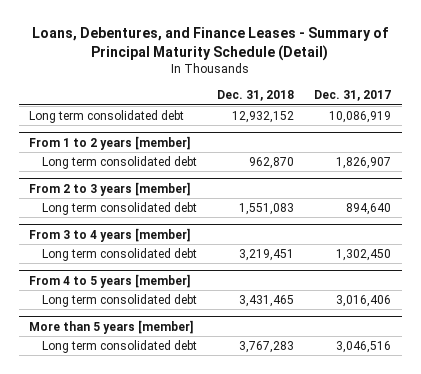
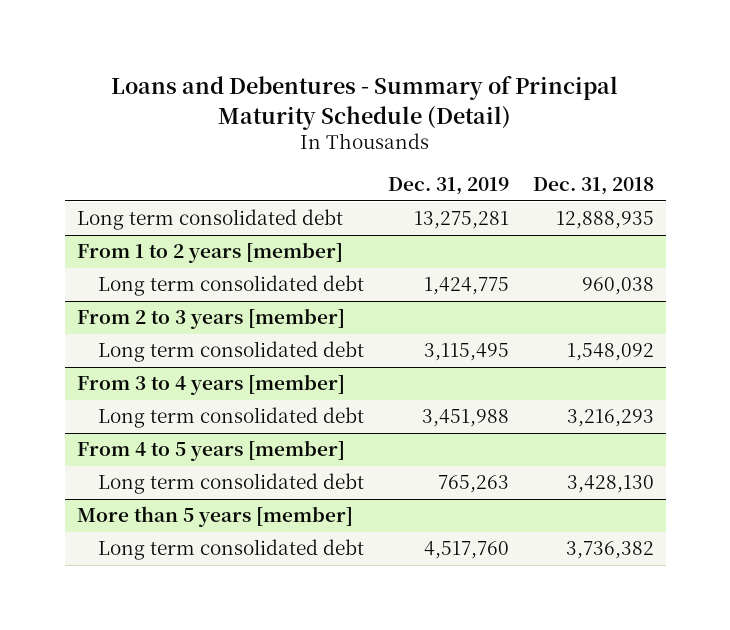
[32,26,389,61] Loans, Debentures, and Finance Leases - Summary of Principal Maturity Schedule (Detail) -> [111,76,619,130] Loans and Debentures - Summary of Principal Maturity Schedule (Detail)
[314,90,392,102] Dec. 31, 2017 -> none
none -> [387,177,509,196] Dec. 31, 2019
[231,110,294,123] 12,932,152 -> [555,211,654,230] 12,888,935
[248,156,294,169] 962,870 -> [581,277,654,296] 960,038
[238,202,294,215] 1,551,083 -> [566,343,654,362] 1,548,092
[238,248,294,261] 3,219,451 -> [566,409,654,428] 3,216,293
[238,294,294,307] 3,431,465 -> [566,475,654,494] 3,428,130
[238,340,294,353] 3,767,283 -> [565,541,654,560] 3,736,382

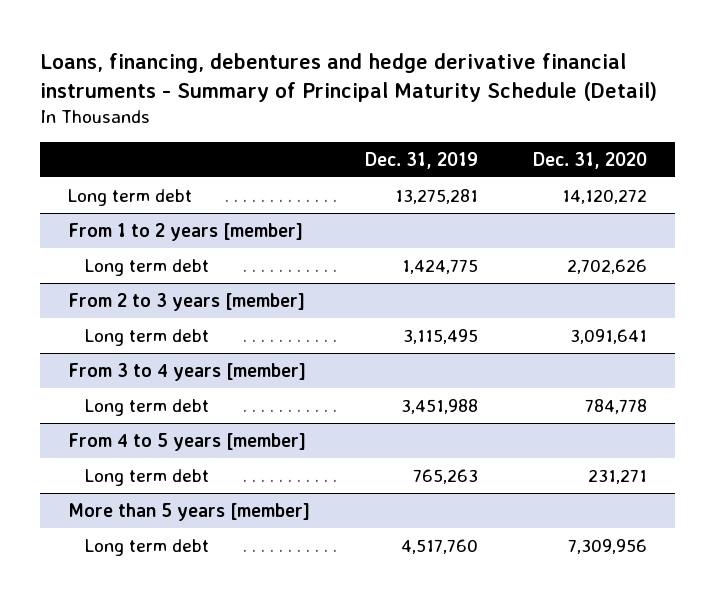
[111,76,619,130] Loans and Debentures - Summary of Principal Maturity Schedule (Detail) -> [39,52,657,103] Loans, financing, debentures and hedge derivative financial instruments - Summary of Principal Maturity Schedule (Detail)
[532,177,654,196] Dec. 31, 2018 -> none
none -> [533,151,648,169] Dec. 31, 2020
[76,209,343,231] Long term consolidated debt -> [67,188,192,206] Long term debt
[97,275,364,297] Long term consolidated debt -> [85,258,210,276] Long term debt
[97,341,364,363] Long term consolidated debt -> [85,328,210,346] Long term debt
[97,407,364,429] Long term consolidated debt -> [85,398,210,416] Long term debt
[97,473,364,495] Long term consolidated debt -> [85,468,210,486] Long term debt
[97,539,364,561] Long term consolidated debt -> [85,538,210,556] Long term debt

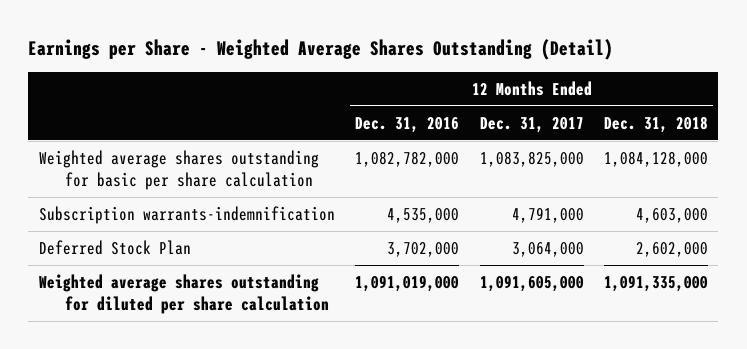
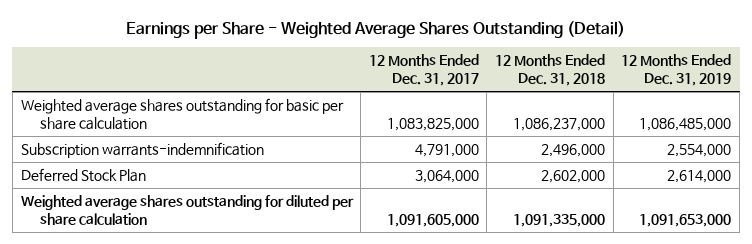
[355,116,460,133] Dec. 31, 2016 -> none
none -> [621,54,732,86] 12 Months Ended Dec. 31, 2019
[604,150,709,167] 1,084,128,000 -> [513,117,606,131] 1,086,237,000
[636,207,709,223] 4,603,000 -> [541,144,606,158] 2,496,000

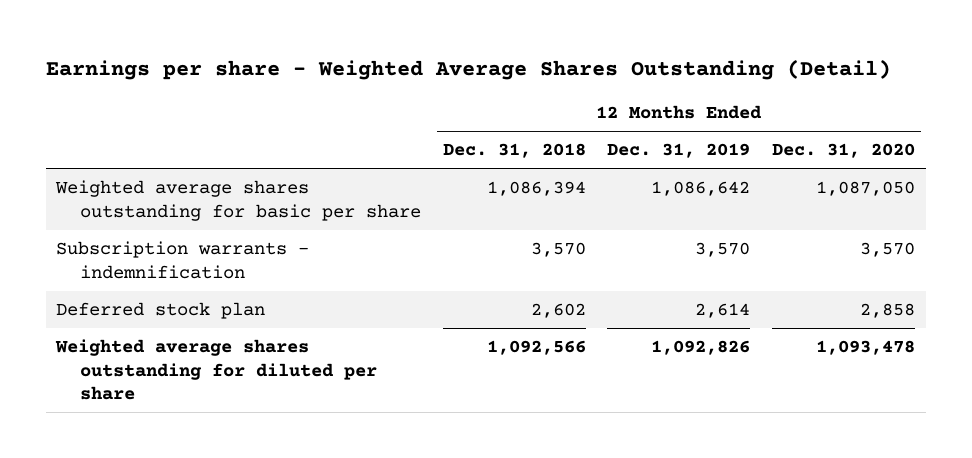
[125,20,625,39] Earnings per Share - Weighted Average Shares Outstanding (Detail) -> [45,59,891,81] Earnings per share - Weighted Average Shares Outstanding (Detail)
[368,54,479,86] 12 Months Ended Dec. 31, 2017 -> none
none -> [772,143,916,159] Dec. 31, 2020
[20,98,344,130] Weighted average shares outstanding for basic per share calculation -> [55,180,422,221] Weighted average shares outstanding for basic per share
[513,117,606,131] 1,086,237,000 -> [486,181,586,197] 1,086,394
[639,117,732,131] 1,086,485,000 -> [651,181,751,197] 1,086,642
[20,142,264,159] Subscription warrants-indemnification -> [56,241,310,279] Subscription warrants - indemnification
[541,144,606,158] 2,496,000 -> [530,242,586,258] 3,570
[667,144,732,158] 2,554,000 -> [695,242,751,258] 3,570
[20,168,146,183] Deferred Stock Plan -> [56,302,266,320] Deferred stock plan
[541,170,606,184] 2,602,000 -> [530,303,586,319] 2,602
[667,170,732,184] 2,614,000 -> [695,303,751,319] 2,614
[20,195,354,225] Weighted average shares outstanding for diluted per share calculation -> [55,339,378,401] Weighted average shares outstanding for diluted per share
[513,213,606,227] 1,091,335,000 -> [486,340,586,356] 1,092,566
[639,213,732,227] 1,091,653,000 -> [651,340,751,356] 1,092,826

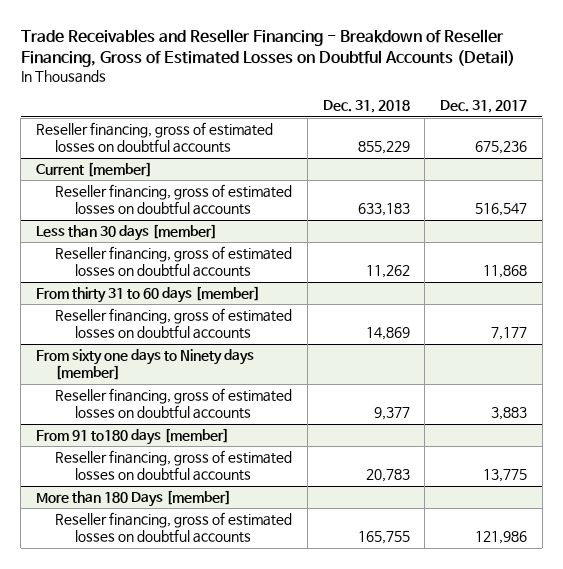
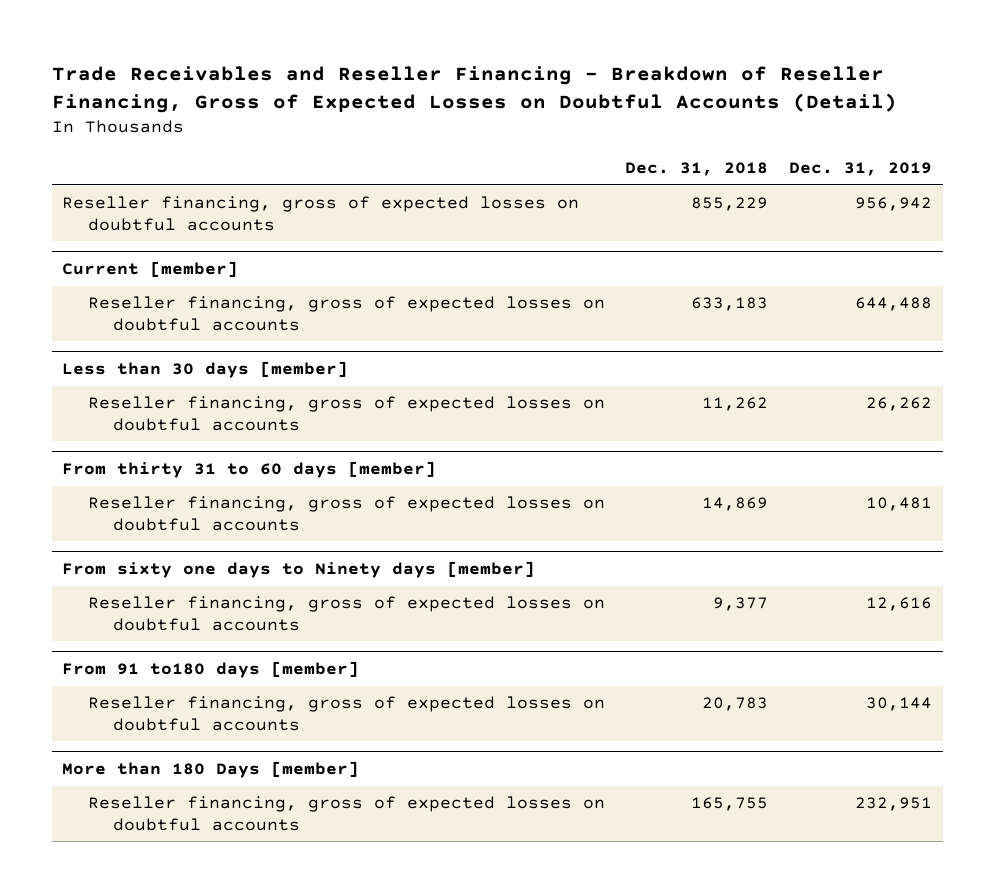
[20,28,515,67] Trade Receivables and Reseller Financing - Breakdown of Reseller Financing, Gross of Estimated Losses on Doubtful Accounts (Detail) -> [51,65,897,113] Trade Receivables and Reseller Financing - Breakdown of Reseller Financing, Gross of Expected Losses on Doubtful Accounts (Detail)
[439,100,527,114] Dec. 31, 2017 -> none
none -> [789,161,933,176] Dec. 31, 2019
[35,122,273,154] Reseller financing, gross of estimated losses on doubtful accounts -> [61,196,579,231] Reseller financing, gross of expected losses on doubtful accounts
[55,184,293,216] Reseller financing, gross of estimated losses on doubtful accounts -> [87,296,605,331] Reseller financing, gross of expected losses on doubtful accounts
[55,246,293,278] Reseller financing, gross of estimated losses on doubtful accounts -> [87,396,605,431] Reseller financing, gross of expected losses on doubtful accounts
[55,308,293,340] Reseller financing, gross of estimated losses on doubtful accounts -> [87,496,605,531] Reseller financing, gross of expected losses on doubtful accounts
[55,388,293,420] Reseller financing, gross of estimated losses on doubtful accounts -> [87,596,605,631] Reseller financing, gross of expected losses on doubtful accounts
[55,450,293,482] Reseller financing, gross of estimated losses on doubtful accounts -> [87,696,605,731] Reseller financing, gross of expected losses on doubtful accounts
[55,512,293,544] Reseller financing, gross of estimated losses on doubtful accounts -> [87,796,605,831] Reseller financing, gross of expected losses on doubtful accounts

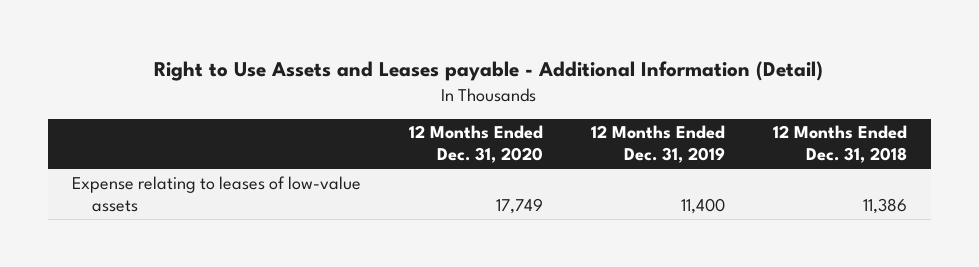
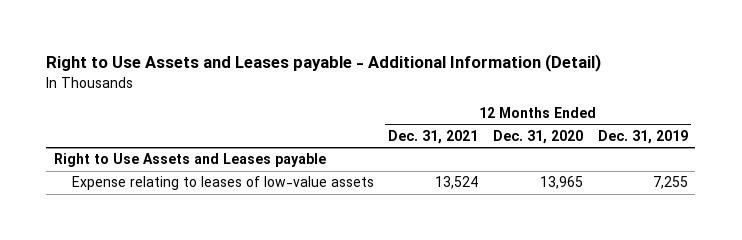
[772,125,907,164] 12 Months Ended Dec. 31, 2018 -> none
none -> [388,129,479,144] Dec. 31, 2021
none -> [53,153,326,168] Right to Use Assets and Leases payable
[495,197,543,214] 17,749 -> [540,176,584,190] 13,965
[680,197,725,214] 11,400 -> [652,176,688,190] 7,255

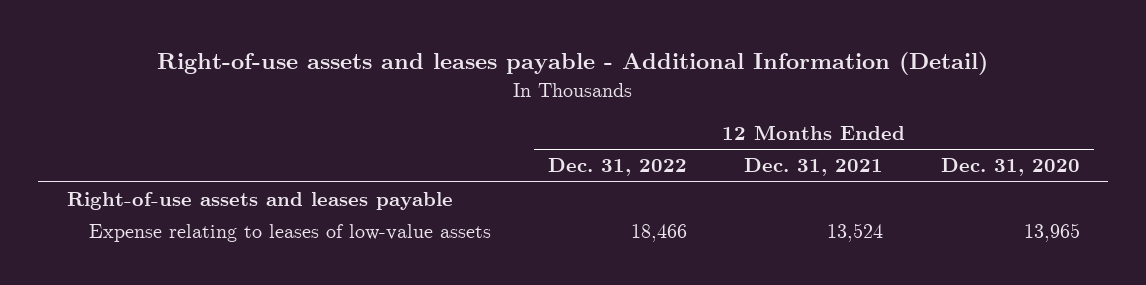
[46,54,602,73] Right to Use Assets and Leases payable - Additional Information (Detail) -> [157,52,989,76] Right-of-use assets and leases payable - Additional Information (Detail)
[597,129,688,144] Dec. 31, 2019 -> none
none -> [548,158,688,177] Dec. 31, 2022
[53,153,326,168] Right to Use Assets and Leases payable -> [66,192,453,211] Right-of-use assets and leases payable

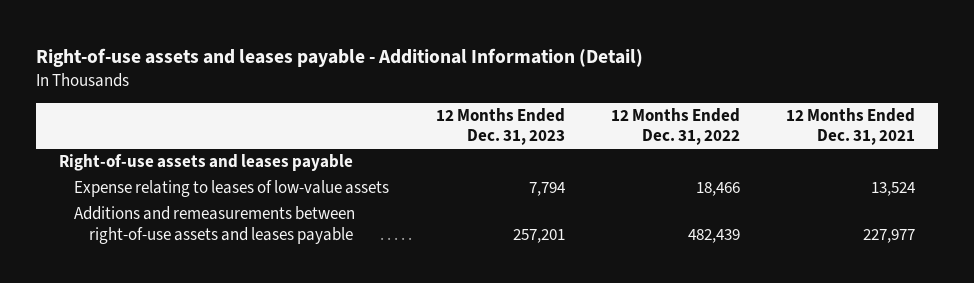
[940,158,1080,177] Dec. 31, 2020 -> none
none -> [435,108,565,146] 12 Months Ended Dec. 31, 2023
none -> [74,206,356,244] Additions and remeasurements between right-of-use assets and leases payable

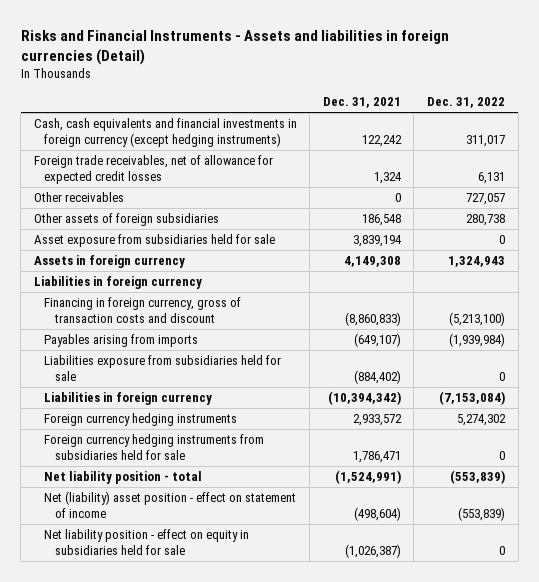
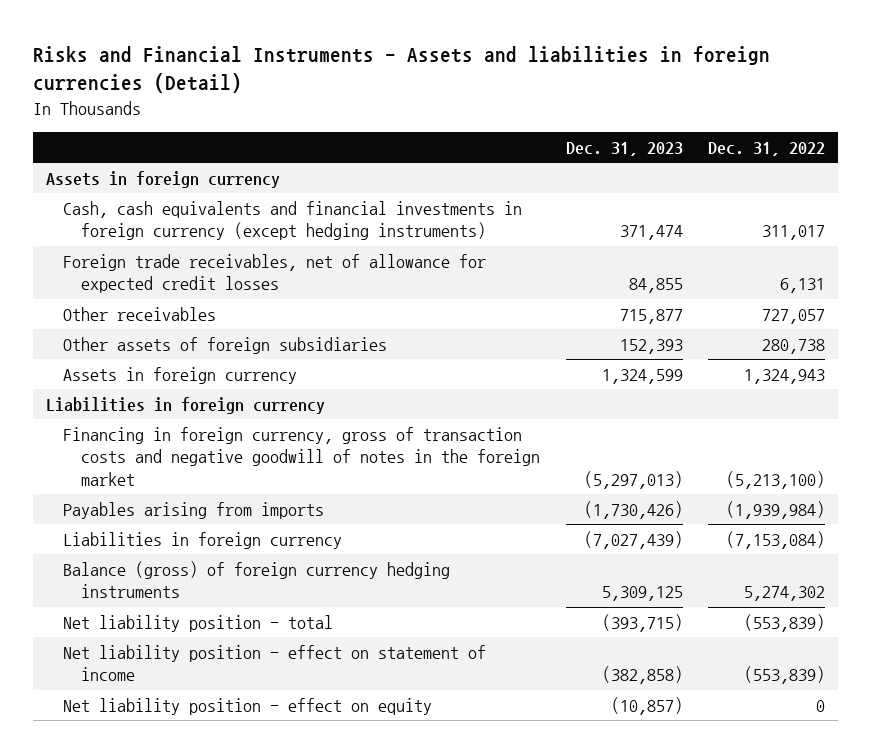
[322,97,401,109] Dec. 31, 2021 -> none
none -> [565,141,683,156] Dec. 31, 2023
none -> [45,170,280,188] Assets in foreign currency
[33,234,275,248] Asset exposure from subsidiaries held for sale -> none
[44,297,242,323] Financing in foreign currency, gross of transaction costs and discount -> [63,426,541,486] Financing in foreign currency, gross of transaction costs and negative goodwill of notes in the foreign market
[44,355,282,381] Liabilities exposure from subsidiaries held for sale -> none
[44,434,265,460] Foreign currency hedging instruments from subsidiaries held for sale -> none
[44,413,238,427] Foreign currency hedging instruments -> [63,560,451,599] Balance (gross) of foreign currency hedging instruments
[44,491,297,518] Net (liability) asset position - effect on statement of income -> [63,644,487,682] Net liability position - effect on statement of income
[44,529,250,555] Net liability position - effect on equity in subsidiaries held for sale -> [63,697,433,715] Net liability position - effect on equity

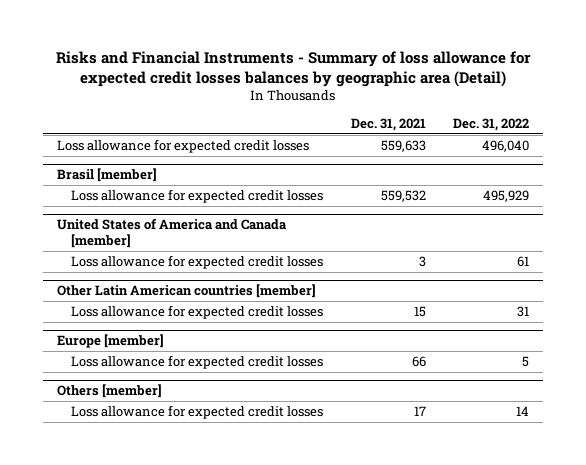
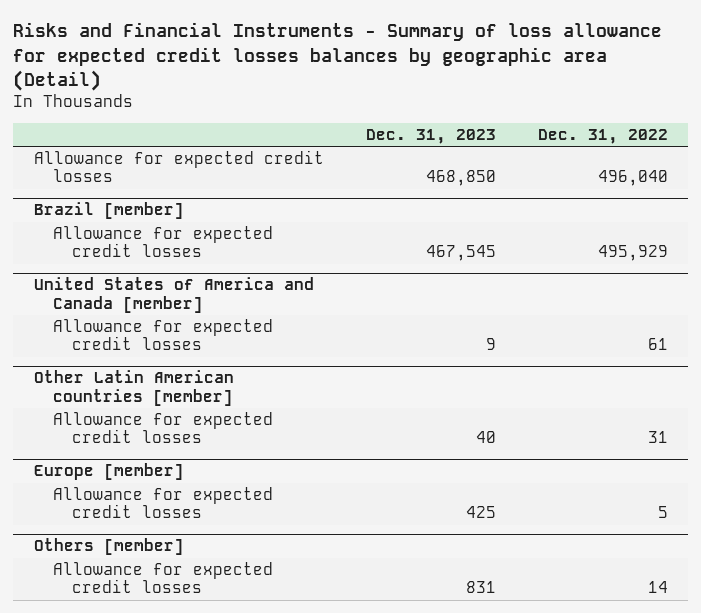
[350,117,426,131] Dec. 31, 2021 -> none
none -> [365,128,496,144] Dec. 31, 2023
[56,139,309,154] Loss allowance for expected credit losses -> [33,150,324,183] Allowance for expected credit losses
[56,168,157,183] Brasil [member] -> [33,202,184,220] Brazil [member]
[70,189,323,204] Loss allowance for expected credit losses -> [53,226,274,258] Allowance for expected credit losses
[70,255,323,270] Loss allowance for expected credit losses -> [53,319,274,351] Allowance for expected credit losses
[70,305,323,320] Loss allowance for expected credit losses -> [53,412,274,444] Allowance for expected credit losses
[70,355,323,370] Loss allowance for expected credit losses -> [53,487,274,519] Allowance for expected credit losses
[70,405,323,420] Loss allowance for expected credit losses -> [53,562,274,594] Allowance for expected credit losses

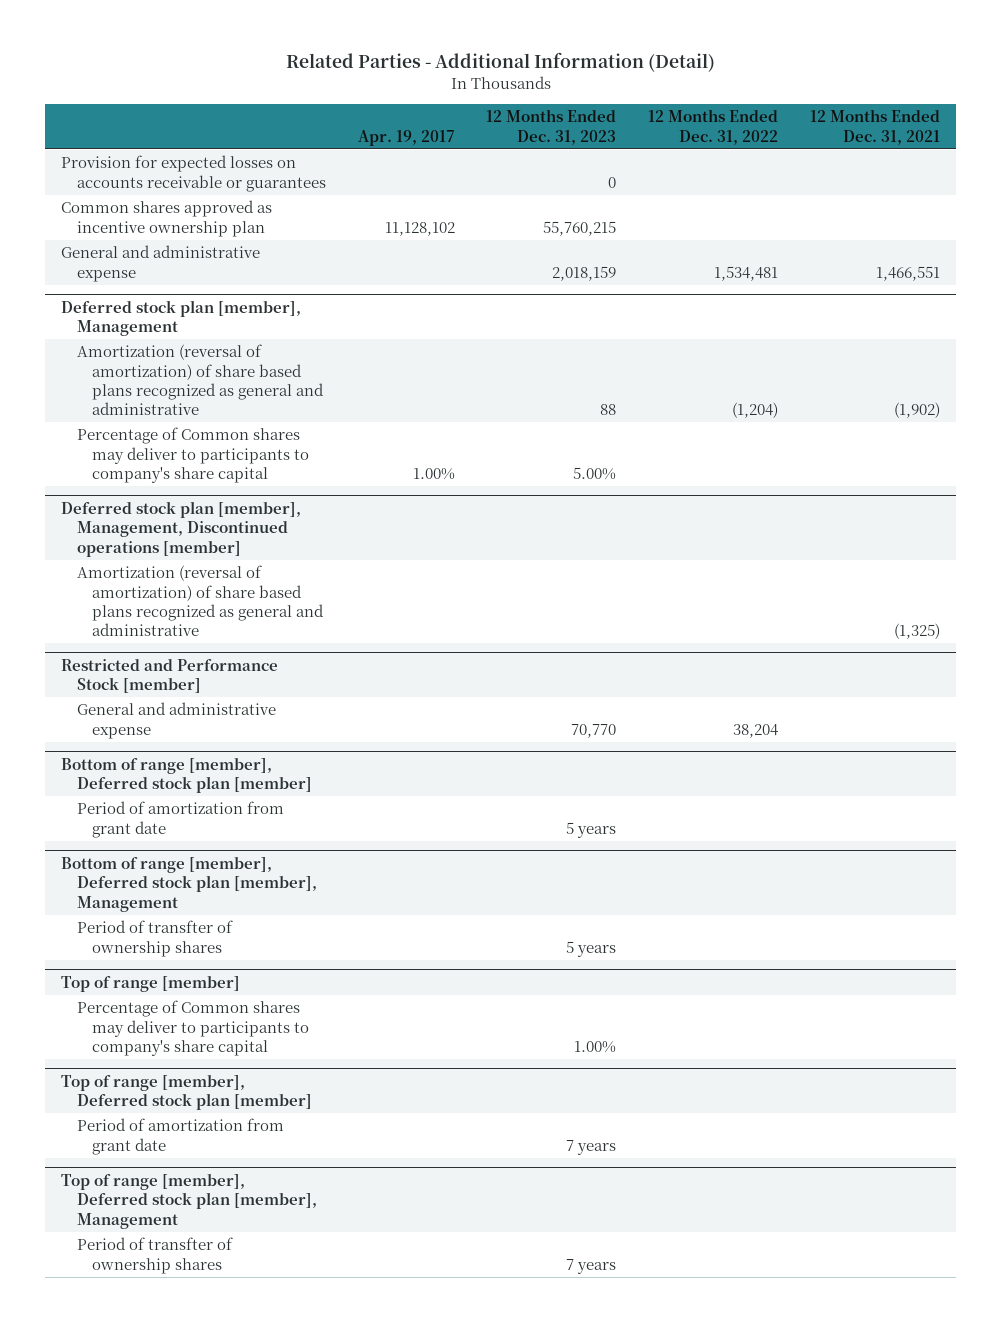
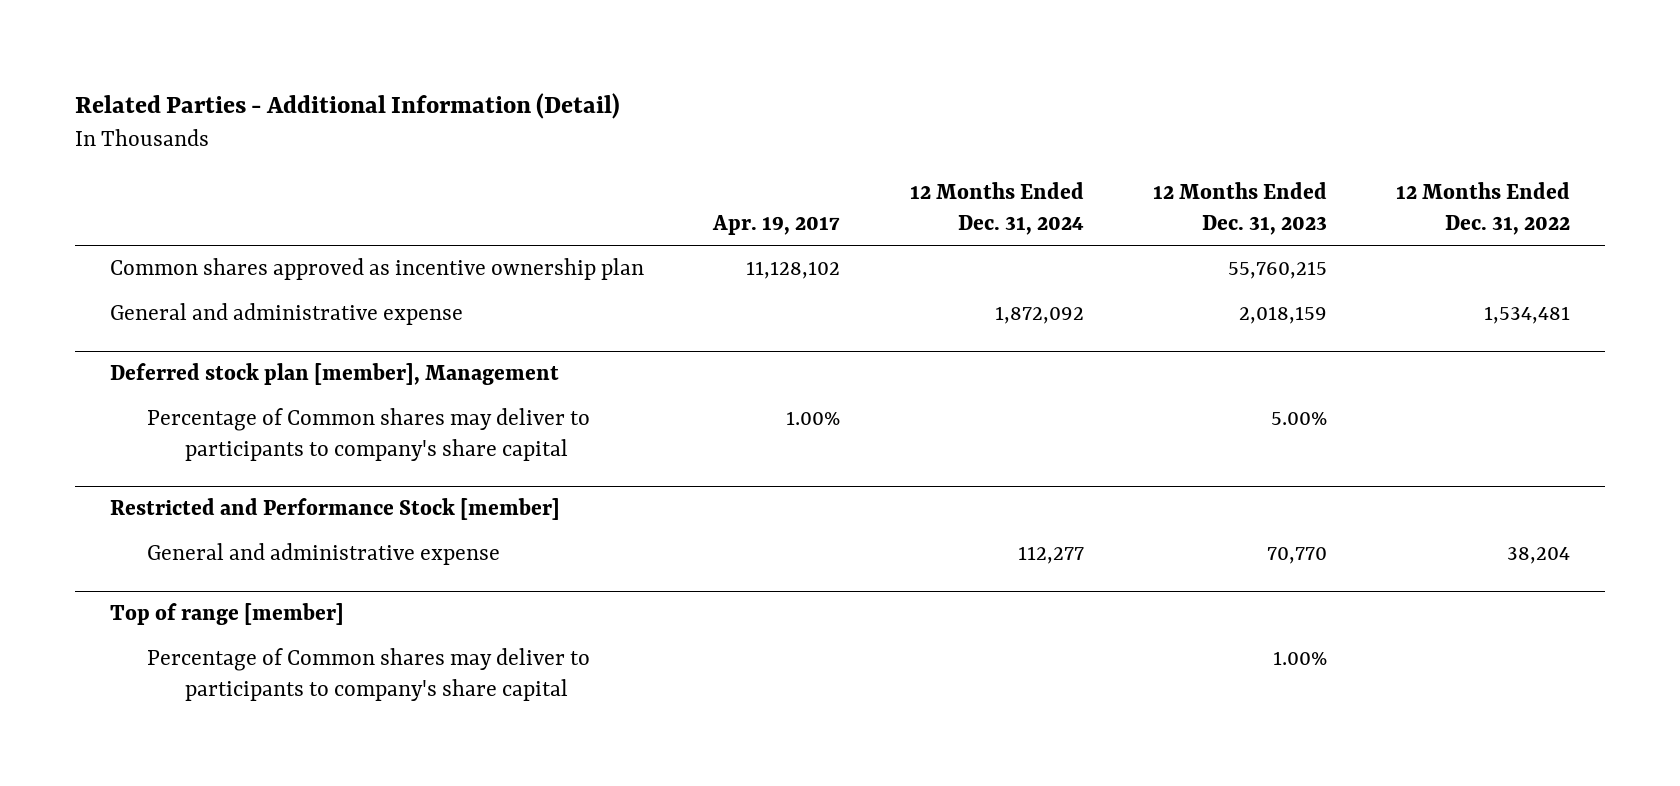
[810,109,941,145] 12 Months Ended Dec. 31, 2021 -> none
none -> [909,182,1084,235] 12 Months Ended Dec. 31, 2024
[60,155,326,192] Provision for expected losses on accounts receivable or guarantees -> none
[76,344,325,416] Amortization (reversal of amortization) of share based plans recognized as general and administrative -> none
[60,500,301,557] Deferred stock plan [member], Management, Discontinued operations [member] -> none
[76,565,325,637] Amortization (reversal of amortization) of share based plans recognized as general and administrative -> none
[60,757,312,794] Bottom of range [member], Deferred stock plan [member] -> none
[76,801,284,838] Period of amortization from grant date -> none
[60,856,317,912] Bottom of range [member], Deferred stock plan [member], Management -> none
[76,920,233,957] Period of transfter of ownership shares -> none
[60,1074,312,1111] Top of range [member], Deferred stock plan [member] -> none
[76,1118,284,1155] Period of amortization from grant date -> none
[60,1173,317,1229] Top of range [member], Deferred stock plan [member], Management -> none
[76,1237,233,1274] Period of transfter of ownership shares -> none

